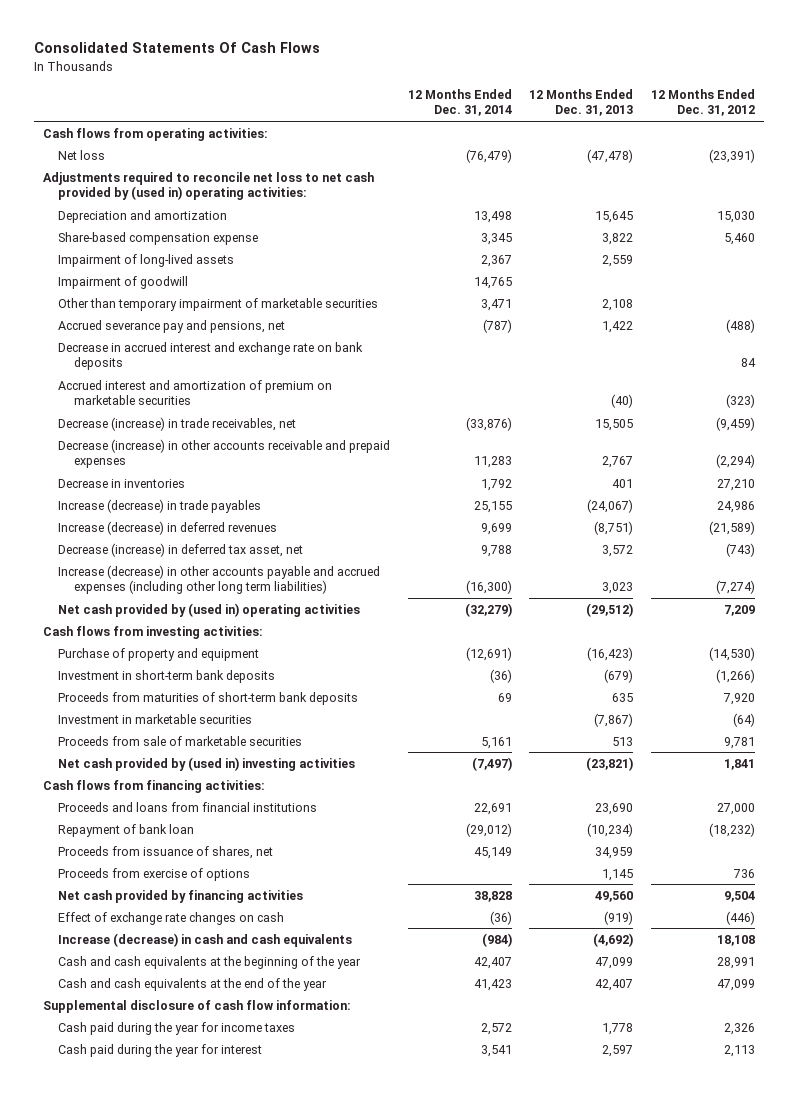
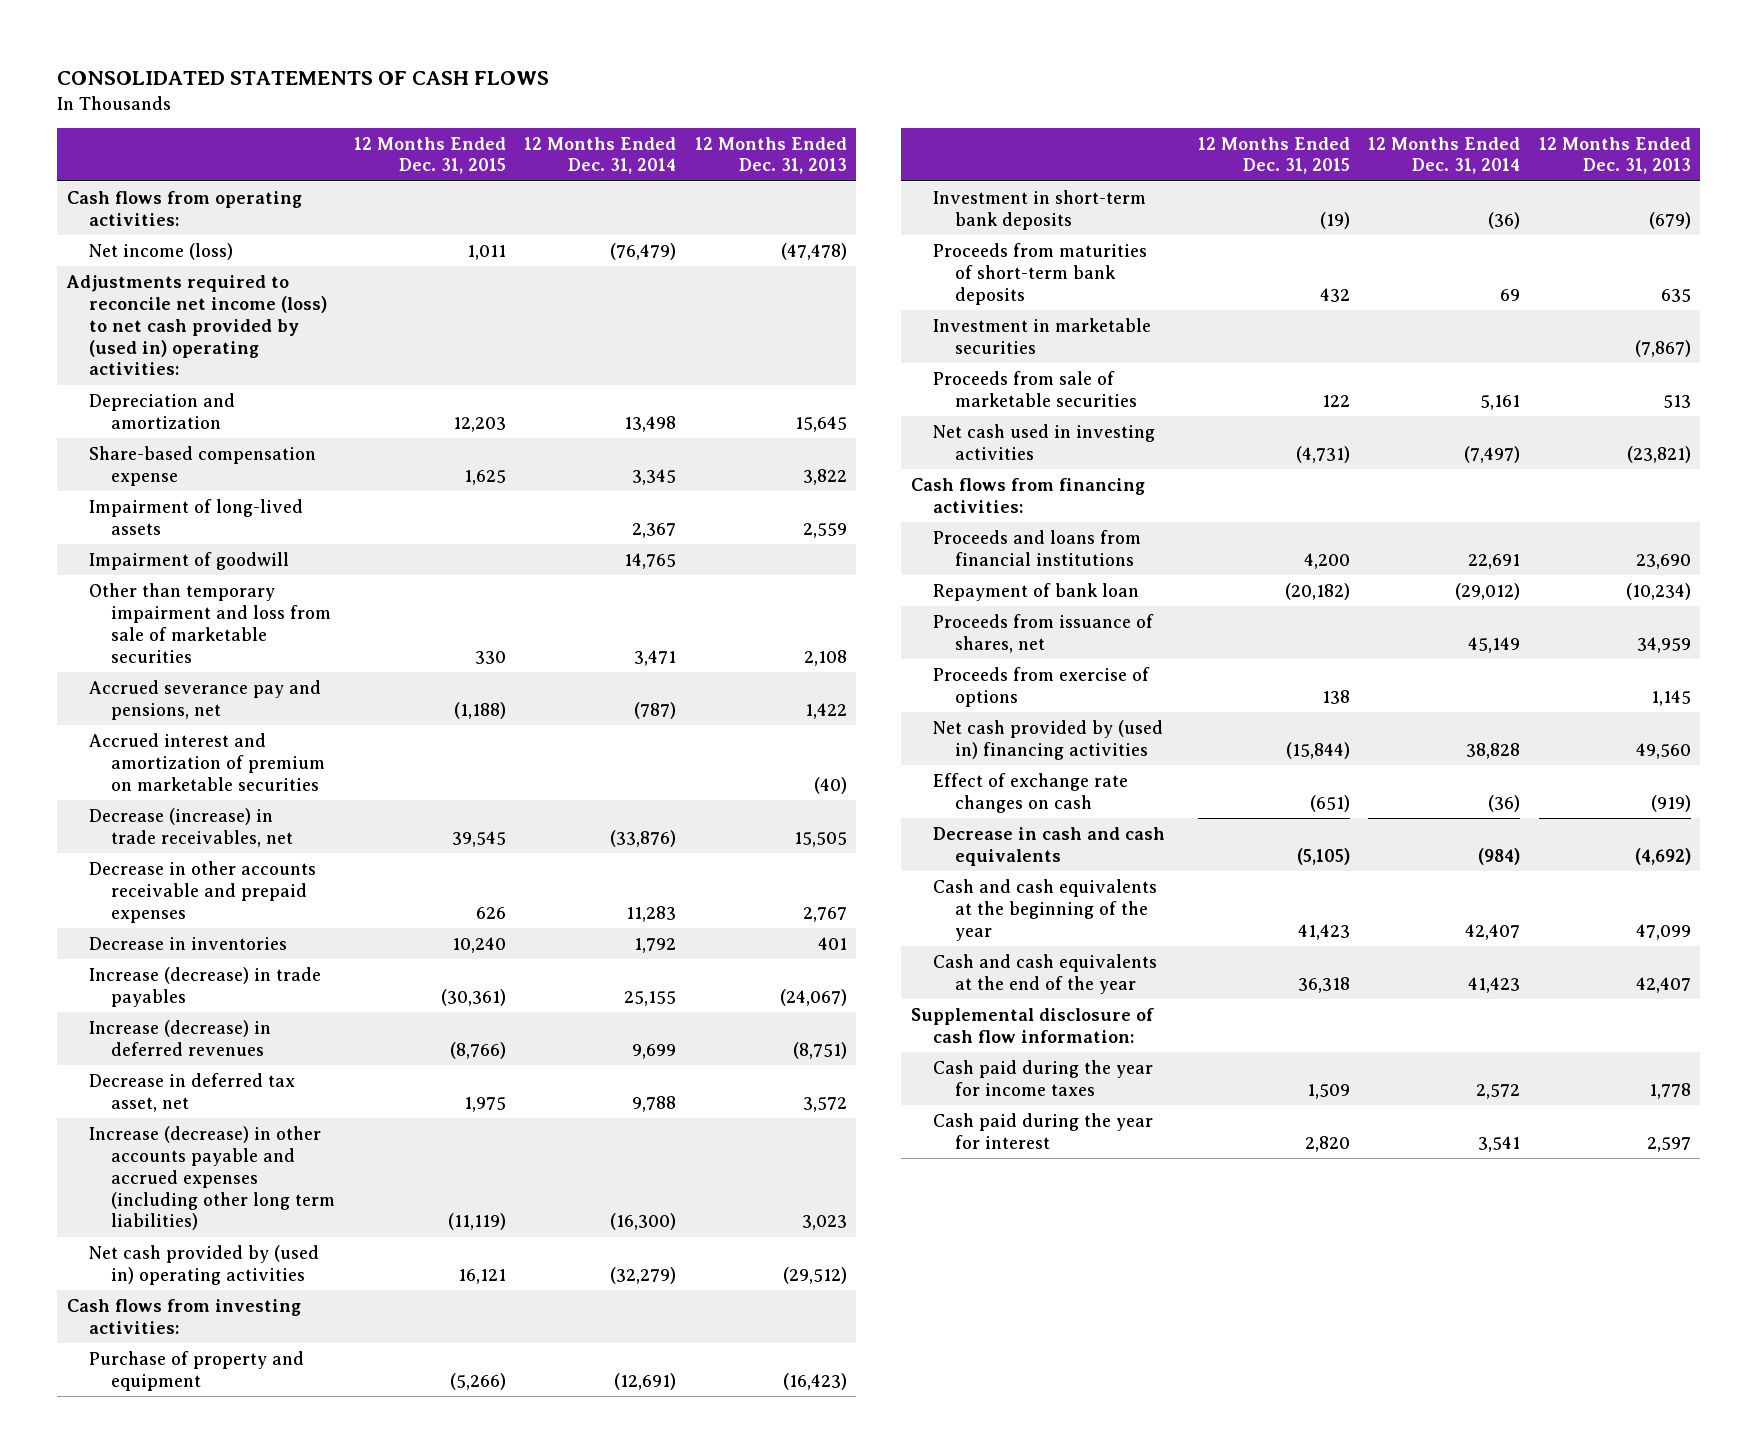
[33,42,320,54] Consolidated Statements Of Cash Flows -> [57,71,550,86] CONSOLIDATED STATEMENTS OF CASH FLOWS
[651,88,756,117] 12 Months Ended Dec. 31, 2012 -> none
none -> [353,136,506,175] 12 Months Ended Dec. 31, 2015
[58,149,106,160] Net loss -> [88,242,233,260] Net income (loss)
[42,171,374,201] Adjustments required to reconcile net loss to net cash provided by (used in) operating activities: -> [65,274,327,376] Adjustments required to reconcile net income (loss) to net cash provided by (used in) operating activities:
[58,297,379,311] Other than temporary impairment of marketable securities -> [88,582,331,663] Other than temporary impairment and loss from sale of marketable securities
[58,341,364,371] Decrease in accrued interest and exchange rate on bank deposits -> none
[58,438,391,469] Decrease (increase) in other accounts receivable and prepaid expenses -> [88,860,316,923] Decrease in other accounts receivable and prepaid expenses
[58,542,304,557] Decrease (increase) in deferred tax asset, net -> [88,1072,295,1112] Decrease in deferred tax asset, net
[58,756,356,771] Net cash provided by (used in) investing activities -> [932,423,1155,460] Net cash used in investing activities
[58,889,304,903] Net cash provided by financing activities -> [932,719,1163,760] Net cash provided by (used in) financing activities
[58,932,353,947] Increase (decrease) in cash and cash equivalents -> [932,826,1165,866] Decrease in cash and cash equivalents

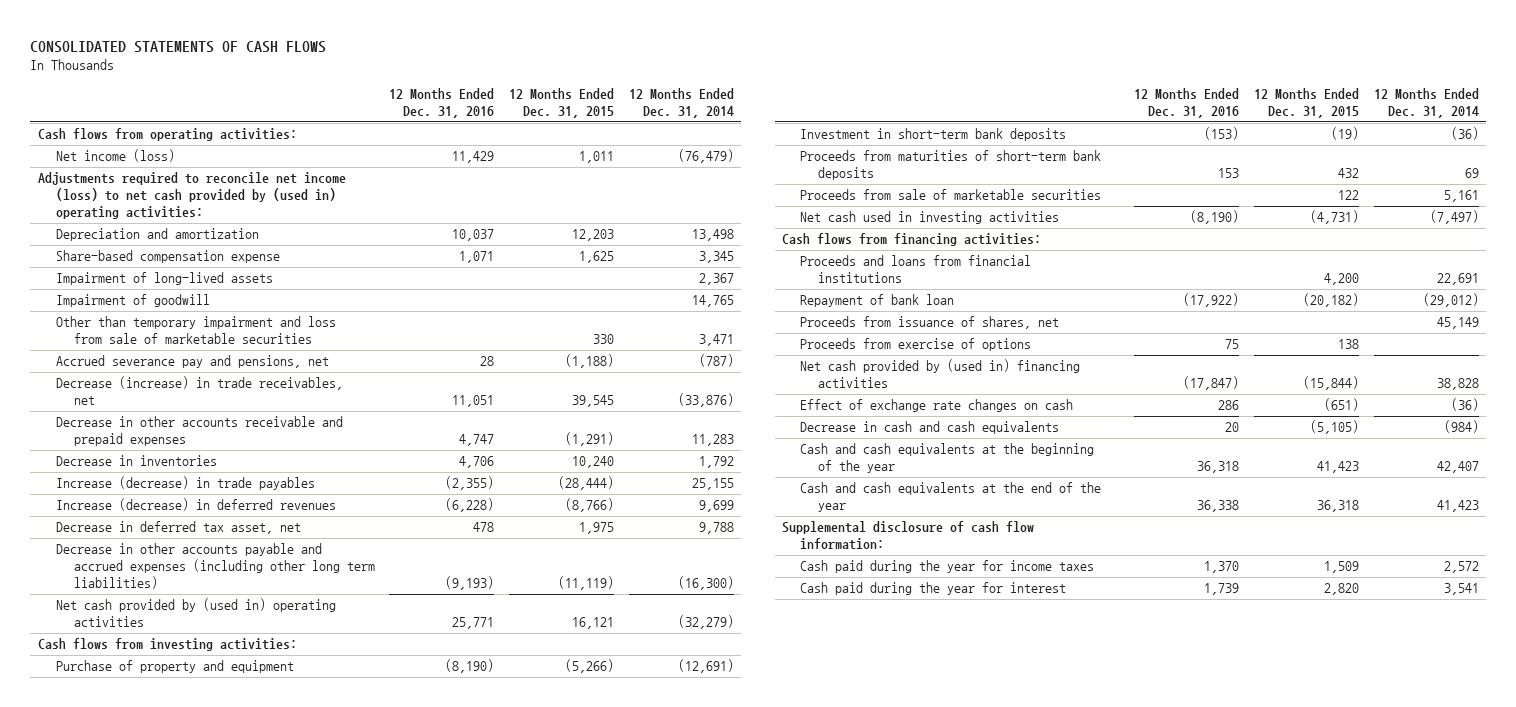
[694,136,847,175] 12 Months Ended Dec. 31, 2013 -> none
none -> [389,88,495,119] 12 Months Ended Dec. 31, 2016
[88,732,325,791] Accrued interest and amortization of premium on marketable securities -> none
[475,906,506,919] 626 -> [565,432,615,447] (1,291)
[440,988,506,1006] (30,361) -> [558,476,615,491] (28,444)
[88,1125,335,1231] Increase (decrease) in other accounts payable and accrued expenses (including other long term liabilities) -> [55,543,375,590] Decrease in other accounts payable and accrued expenses (including other long term liabilities)
[932,317,1151,354] Investment in marketable securities -> none

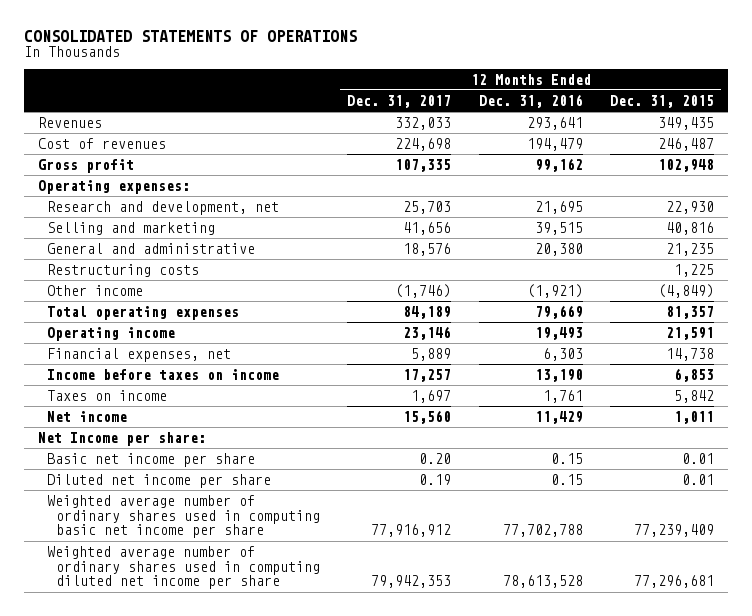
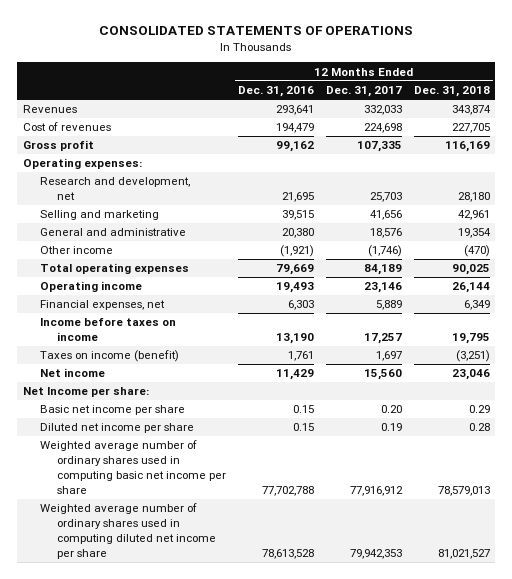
[610,94,715,108] Dec. 31, 2015 -> none
none -> [413,86,490,98] Dec. 31, 2018
[46,263,199,277] Restructuring costs -> none
[46,389,167,401] Taxes on income -> [39,350,179,363] Taxes on income (benefit)

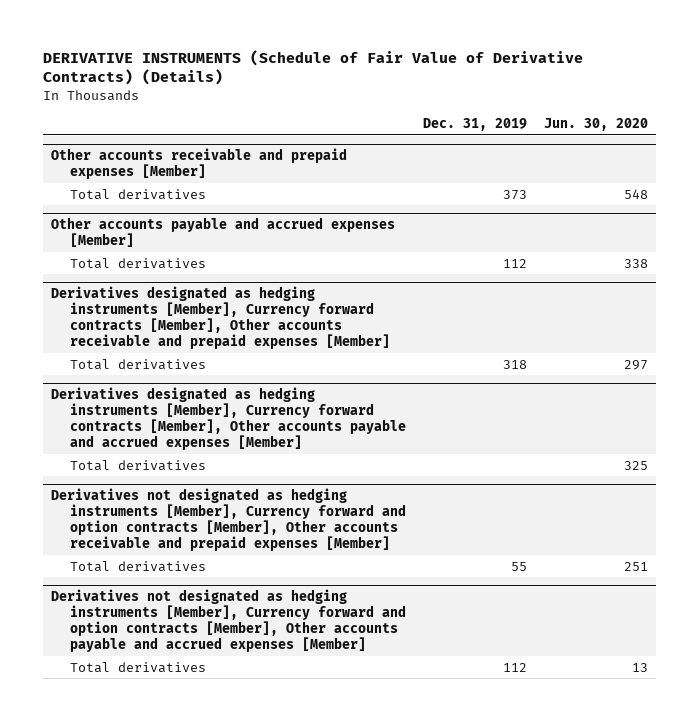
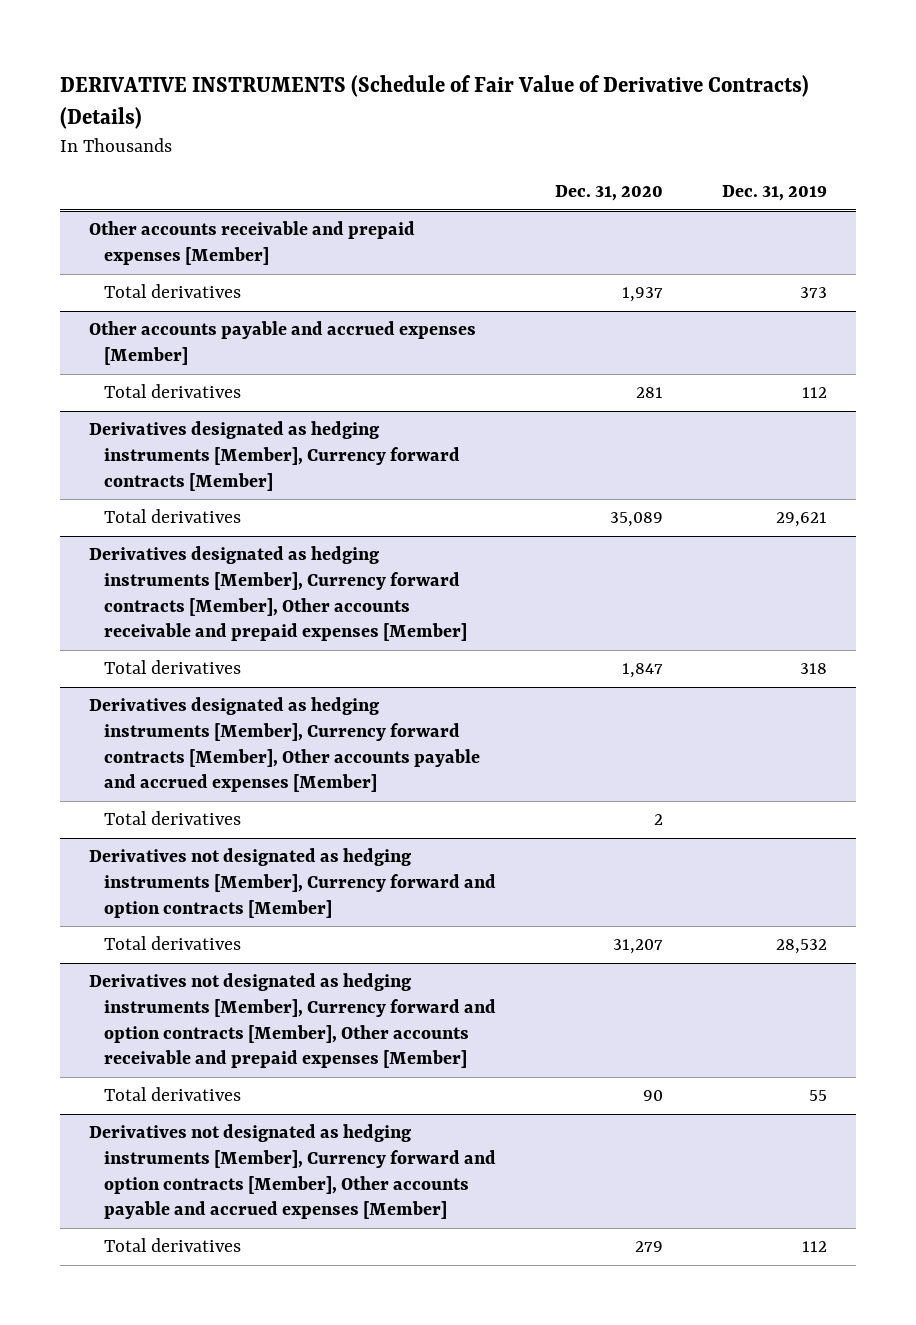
[544,118,649,132] Jun. 30, 2020 -> none
none -> [554,185,663,202] Dec. 31, 2020
none -> [89,421,460,491] Derivatives designated as hedging instruments [Member], Currency forward contracts [Member]
none -> [103,509,241,524] Total derivatives
none -> [89,848,496,918] Derivatives not designated as hedging instruments [Member], Currency forward and option contracts [Member]
none -> [103,936,241,951] Total derivatives

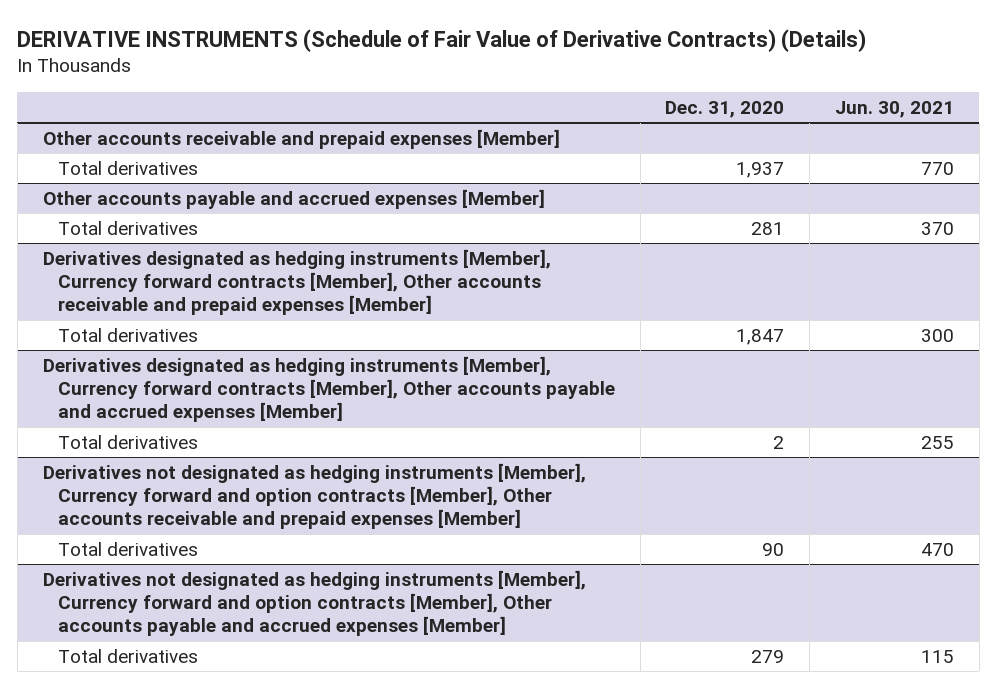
[721,185,827,202] Dec. 31, 2019 -> none
none -> [835,100,955,118] Jun. 30, 2021
[89,421,460,491] Derivatives designated as hedging instruments [Member], Currency forward contracts [Member] -> none
[103,509,241,524] Total derivatives -> none
[89,848,496,918] Derivatives not designated as hedging instruments [Member], Currency forward and option contracts [Member] -> none
[103,936,241,951] Total derivatives -> none

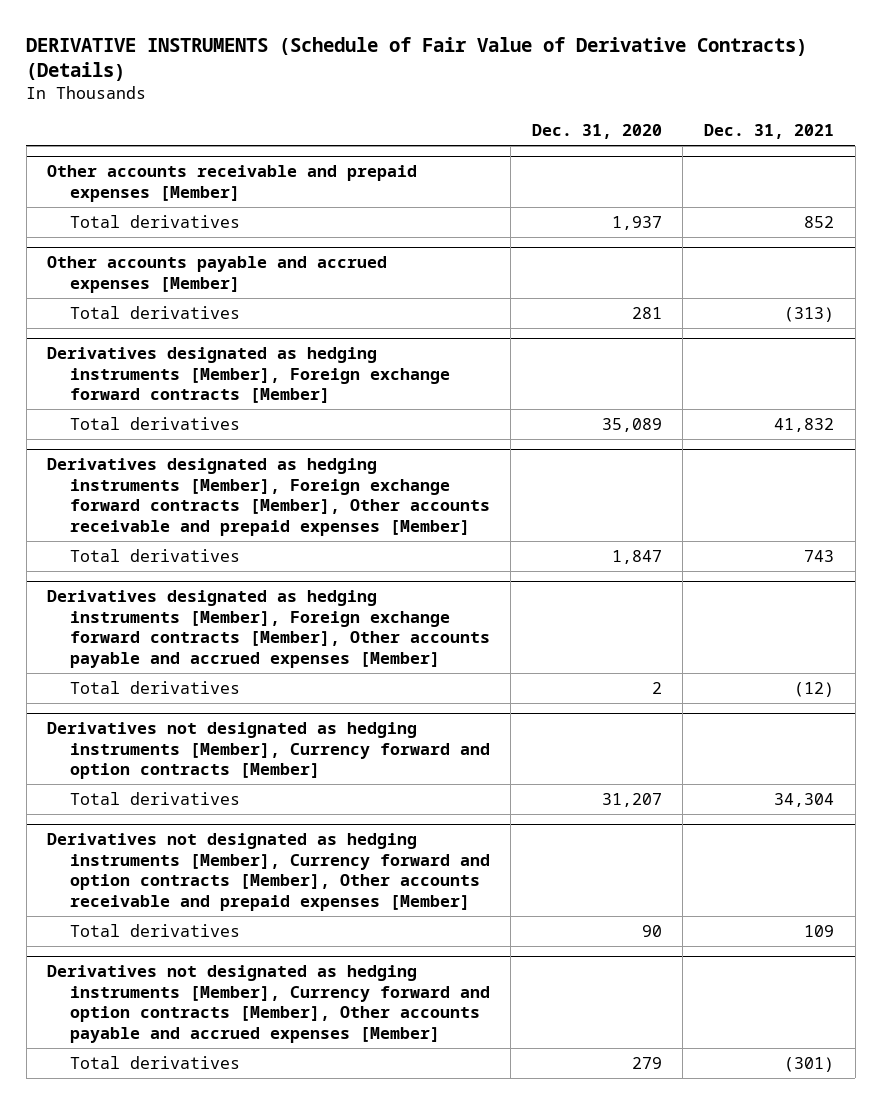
[835,100,955,118] Jun. 30, 2021 -> none
none -> [703,124,834,140] Dec. 31, 2021
none -> [47,347,450,404] Derivatives designated as hedging instruments [Member], Foreign exchange forward contracts [Member]
none -> [69,416,240,430] Total derivatives
[42,249,551,316] Derivatives designated as hedging instruments [Member], Currency forward contracts [Member], Other accounts receivable and prepaid expenses [Member] -> [47,458,490,536] Derivatives designated as hedging instruments [Member], Foreign exchange forward contracts [Member], Other accounts receivable and prepaid expenses [Member]
[42,356,615,423] Derivatives designated as hedging instruments [Member], Currency forward contracts [Member], Other accounts payable and accrued expenses [Member] -> [47,590,490,668] Derivatives designated as hedging instruments [Member], Foreign exchange forward contracts [Member], Other accounts payable and accrued expenses [Member]
none -> [47,722,490,780] Derivatives not designated as hedging instruments [Member], Currency forward and option contracts [Member]
none -> [69,791,240,805] Total derivatives

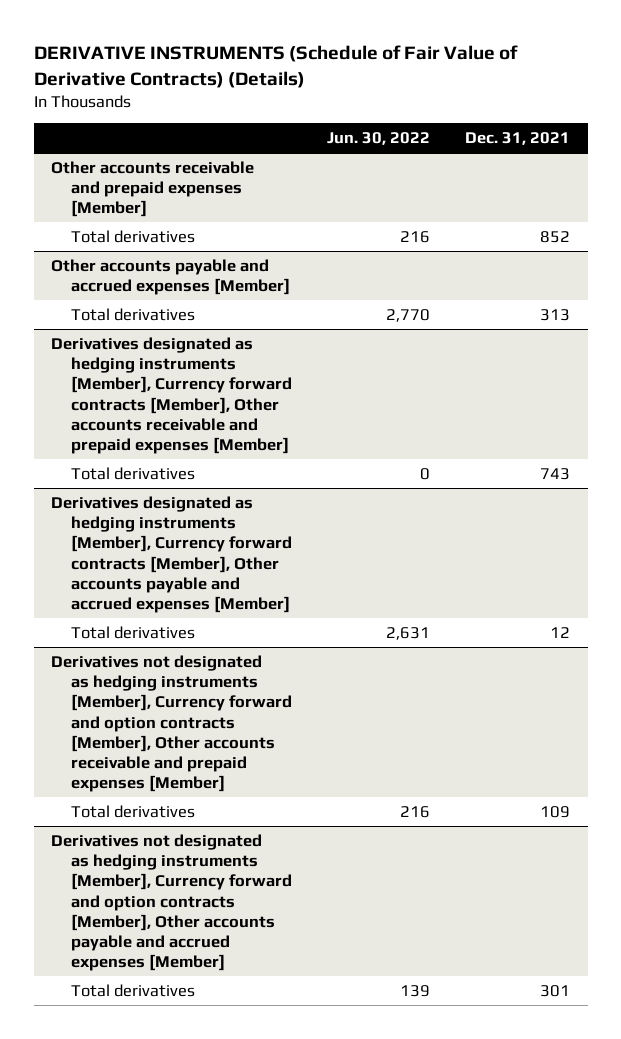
[531,124,662,140] Dec. 31, 2020 -> none
none -> [326,132,430,146] Jun. 30, 2022
[47,347,450,404] Derivatives designated as hedging instruments [Member], Foreign exchange forward contracts [Member] -> none
[69,416,240,430] Total derivatives -> none
[783,306,834,322] (313) -> [540,308,571,321] 313
[47,458,490,536] Derivatives designated as hedging instruments [Member], Foreign exchange forward contracts [Member], Other accounts receivable and prepaid expenses [Member] -> [51,336,292,455] Derivatives designated as hedging instruments [Member], Currency forward contracts [Member], Other accounts receivable and prepaid expenses [Member]
[47,722,490,780] Derivatives not designated as hedging instruments [Member], Currency forward and option contracts [Member] -> none
[69,791,240,805] Total derivatives -> none
[47,590,490,668] Derivatives designated as hedging instruments [Member], Foreign exchange forward contracts [Member], Other accounts payable and accrued expenses [Member] -> [51,495,292,614] Derivatives designated as hedging instruments [Member], Currency forward contracts [Member], Other accounts payable and accrued expenses [Member]
[793,681,834,697] (12) -> [550,626,571,638] 12
[783,1056,834,1072] (301) -> [540,984,571,997] 301

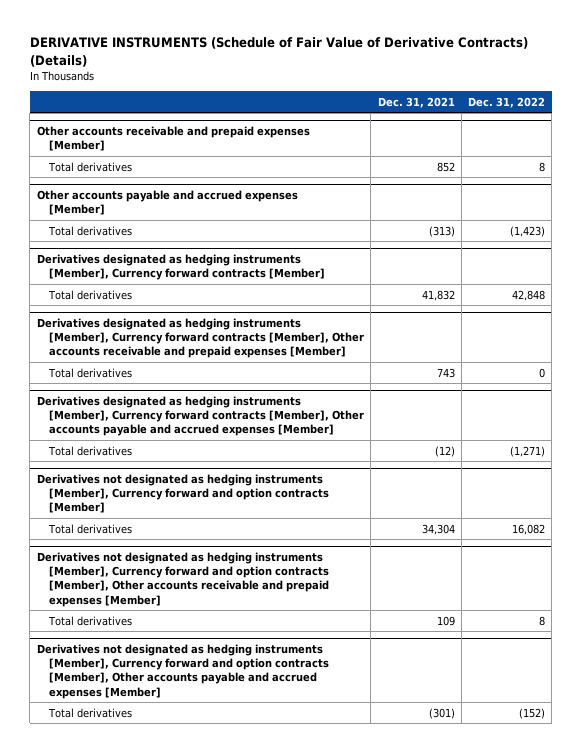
[326,132,430,146] Jun. 30, 2022 -> none
none -> [468,96,546,108] Dec. 31, 2022
[540,308,571,321] 313 -> [428,225,455,237] (313)
none -> [36,253,325,281] Derivatives designated as hedging instruments [Member], Currency forward contracts [Member]
none -> [47,289,132,300] Total derivatives
[550,626,571,638] 12 -> [434,445,455,457] (12)
none -> [36,473,329,514] Derivatives not designated as hedging instruments [Member], Currency forward and option contracts [Member]
none -> [47,523,132,534] Total derivatives
[540,984,571,997] 301 -> [428,707,455,719] (301)

